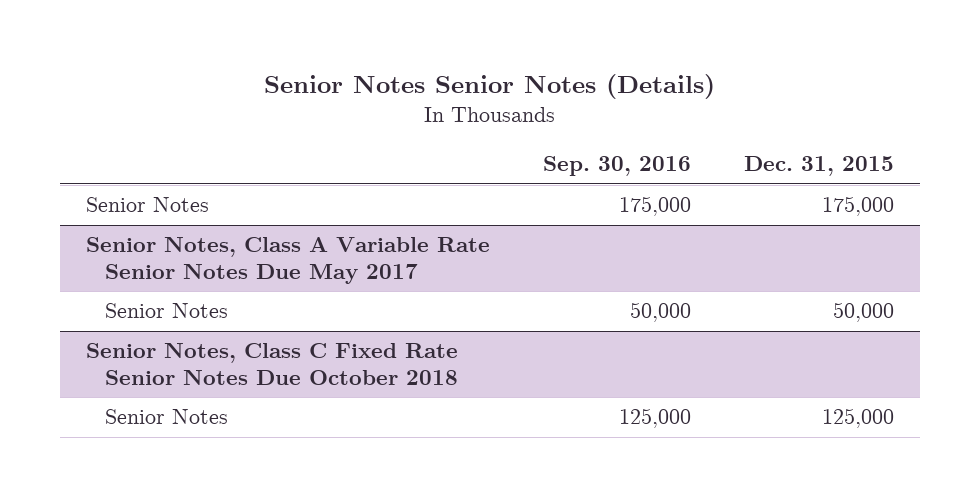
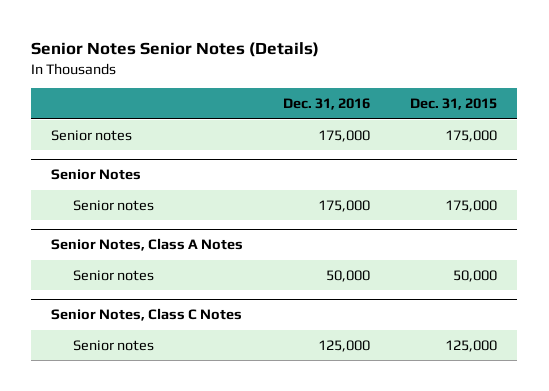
[542,156,691,177] Sep. 30, 2016 -> none
none -> [283,98,371,111] Dec. 31, 2016
[86,237,491,284] Senior Notes, Class A Variable Rate Senior Notes Due May 2017 -> none
[86,343,459,385] Senior Notes, Class C Fixed Rate Senior Notes Due October 2018 -> none
[86,197,210,213] Senior Notes -> [51,129,133,141] Senior notes
none -> [51,169,142,181] Senior Notes
[104,303,228,319] Senior Notes -> [72,199,154,211] Senior notes
[832,302,894,323] 50,000 -> [445,199,498,212] 175,000
none -> [51,238,244,252] Senior Notes, Class A Notes
[104,409,228,425] Senior Notes -> [72,269,154,281] Senior notes
[821,408,894,429] 125,000 -> [453,269,498,282] 50,000
none -> [51,308,243,322] Senior Notes, Class C Notes
none -> [72,339,154,351] Senior notes

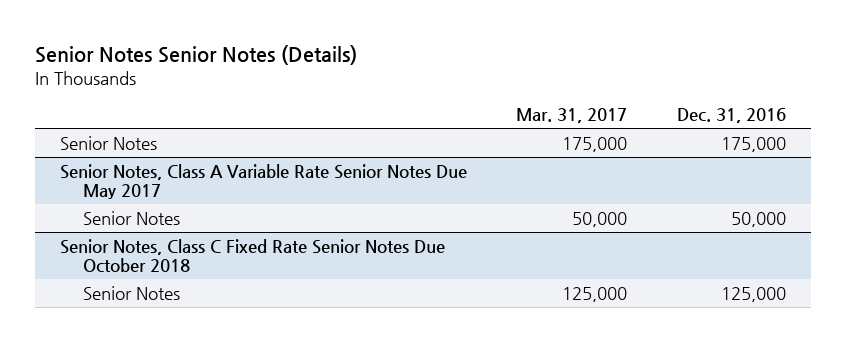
[410,98,498,111] Dec. 31, 2015 -> none
none -> [516,108,628,124] Mar. 31, 2017
[51,169,142,181] Senior Notes -> none
[51,238,244,252] Senior Notes, Class A Notes -> none
[51,308,243,322] Senior Notes, Class C Notes -> none
[72,339,154,351] Senior notes -> none
[51,129,133,141] Senior notes -> [59,135,157,150] Senior Notes
none -> [59,163,467,200] Senior Notes, Class A Variable Rate Senior Notes Due May 2017
[72,199,154,211] Senior notes -> [82,210,180,225] Senior Notes
[318,199,371,212] 175,000 -> [730,211,786,227] 50,000
none -> [59,238,445,274] Senior Notes, Class C Fixed Rate Senior Notes Due October 2018
[72,269,154,281] Senior notes -> [82,285,180,300] Senior Notes
[326,269,371,282] 50,000 -> [720,286,786,302] 125,000

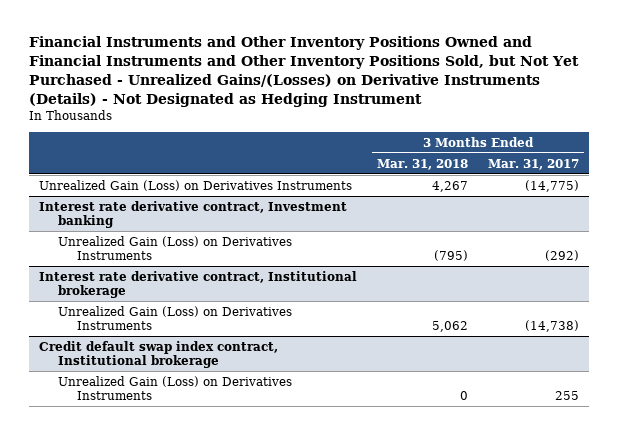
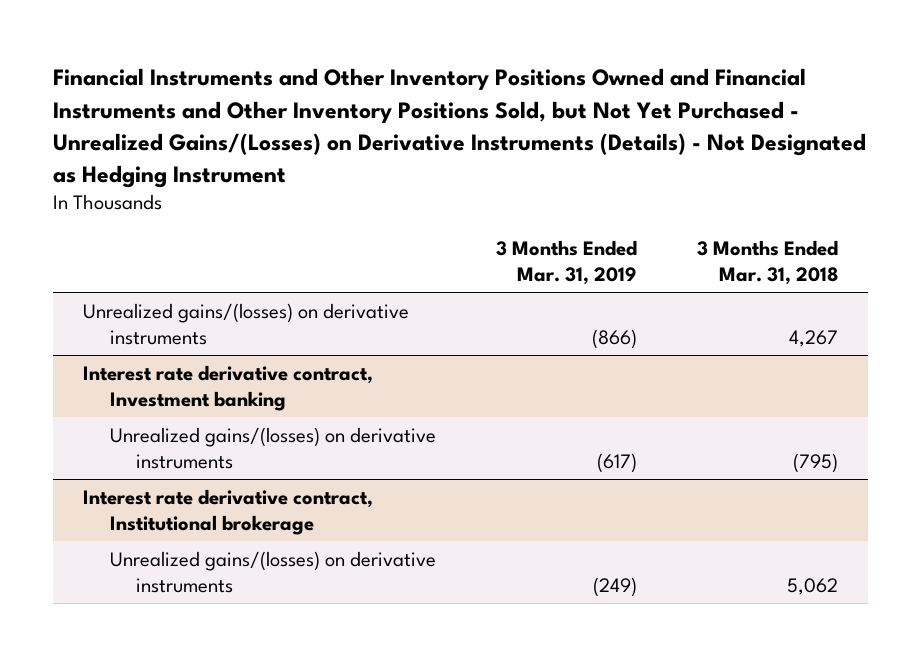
[488,158,580,170] Mar. 31, 2017 -> none
none -> [495,240,637,285] 3 Months Ended Mar. 31, 2019
[38,179,352,191] Unrealized Gain (Loss) on Derivatives Instruments -> [83,303,410,345] Unrealized gains/(losses) on derivative instruments
[57,235,292,261] Unrealized Gain (Loss) on Derivatives Instruments -> [109,427,436,469] Unrealized gains/(losses) on derivative instruments
[38,340,278,369] Credit default swap index contract, Institutional brokerage -> none
[57,375,292,401] Unrealized Gain (Loss) on Derivatives Instruments -> none
[57,305,292,331] Unrealized Gain (Loss) on Derivatives Instruments -> [109,551,436,593] Unrealized gains/(losses) on derivative instruments

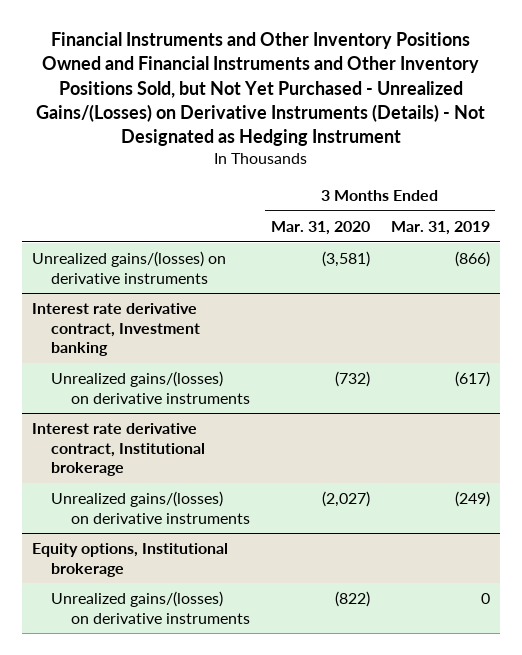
[696,240,838,285] 3 Months Ended Mar. 31, 2018 -> none
none -> [270,220,370,235] Mar. 31, 2020
none -> [32,543,229,577] Equity options, Institutional brokerage
none -> [51,591,250,624] Unrealized gains/(losses) on derivative instruments

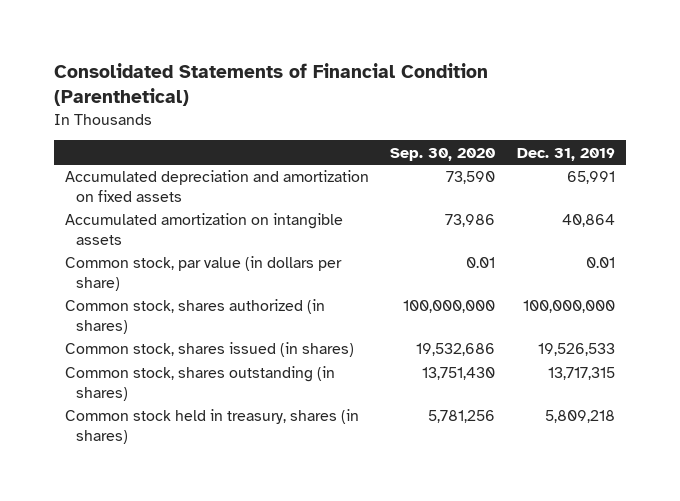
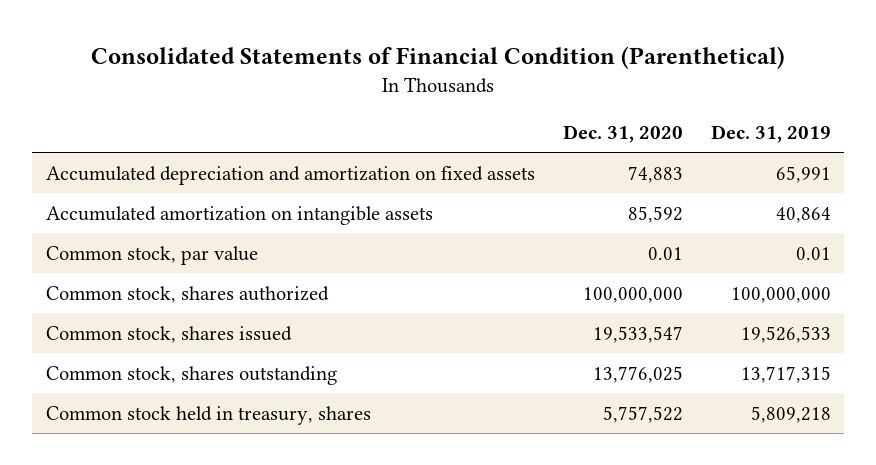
[390,147,496,161] Sep. 30, 2020 -> none
none -> [562,125,683,144] Dec. 31, 2020
[64,256,342,291] Common stock, par value (in dollars per share) -> [45,245,258,265] Common stock, par value
[64,299,325,334] Common stock, shares authorized (in shares) -> [45,285,329,303] Common stock, shares authorized
[64,342,354,358] Common stock, shares issued (in shares) -> [45,325,292,343] Common stock, shares issued
[64,366,335,401] Common stock, shares outstanding (in shares) -> [45,365,337,385] Common stock, shares outstanding
[64,409,359,444] Common stock held in treasury, shares (in shares) -> [45,405,371,425] Common stock held in treasury, shares

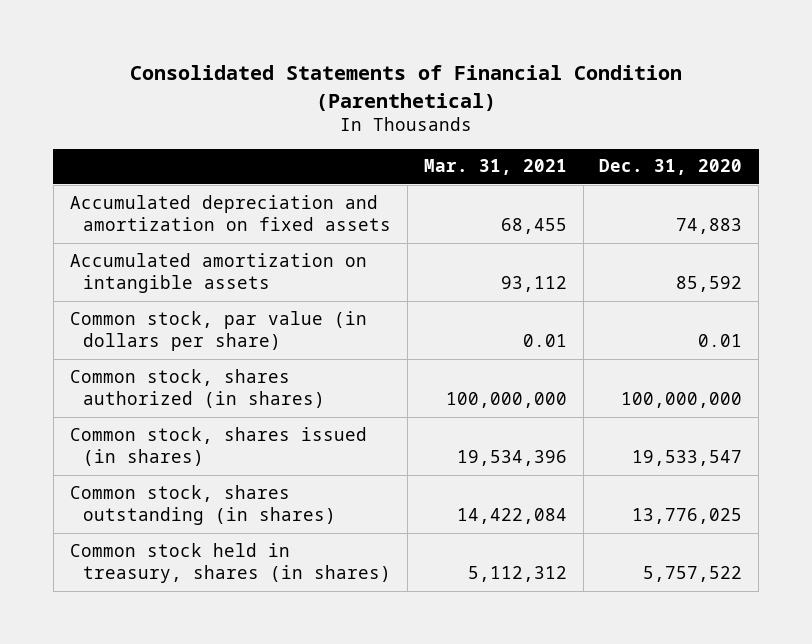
[710,125,831,144] Dec. 31, 2019 -> none
none -> [423,159,567,176] Mar. 31, 2021
[45,245,258,265] Common stock, par value -> [69,310,367,352] Common stock, par value (in dollars per share)
[45,285,329,303] Common stock, shares authorized -> [69,368,325,409] Common stock, shares authorized (in shares)
[45,325,292,343] Common stock, shares issued -> [69,426,367,467] Common stock, shares issued (in shares)
[45,365,337,385] Common stock, shares outstanding -> [69,484,336,526] Common stock, shares outstanding (in shares)
[45,405,371,425] Common stock held in treasury, shares -> [69,542,391,584] Common stock held in treasury, shares (in shares)

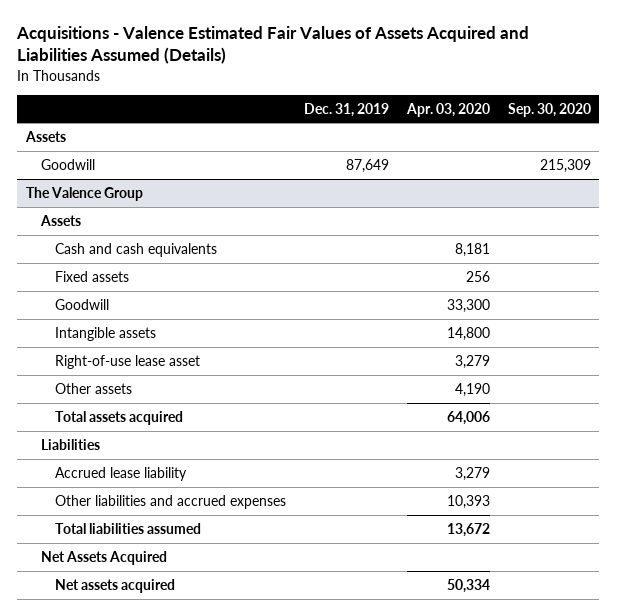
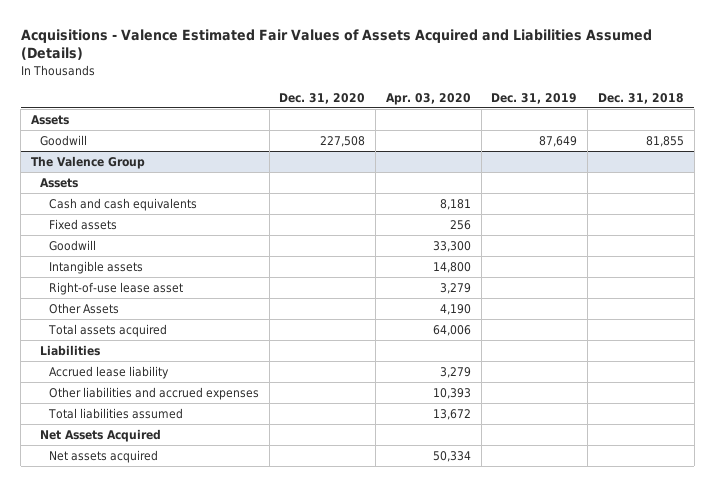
[507,102,591,117] Sep. 30, 2020 -> none
none -> [279,92,366,104] Dec. 31, 2020
none -> [598,92,685,104] Dec. 31, 2018
[54,382,132,394] Other assets -> [48,302,119,314] Other Assets

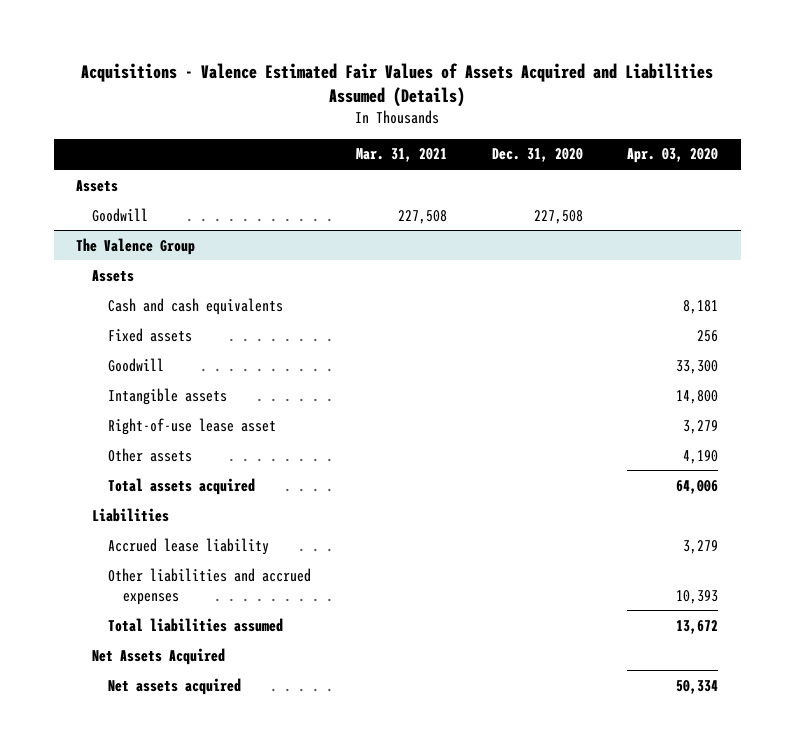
[491,92,578,104] Dec. 31, 2019 -> none
[598,92,685,104] Dec. 31, 2018 -> none
none -> [355,148,447,163] Mar. 31, 2021
[48,302,119,314] Other Assets -> [107,447,192,462] Other assets

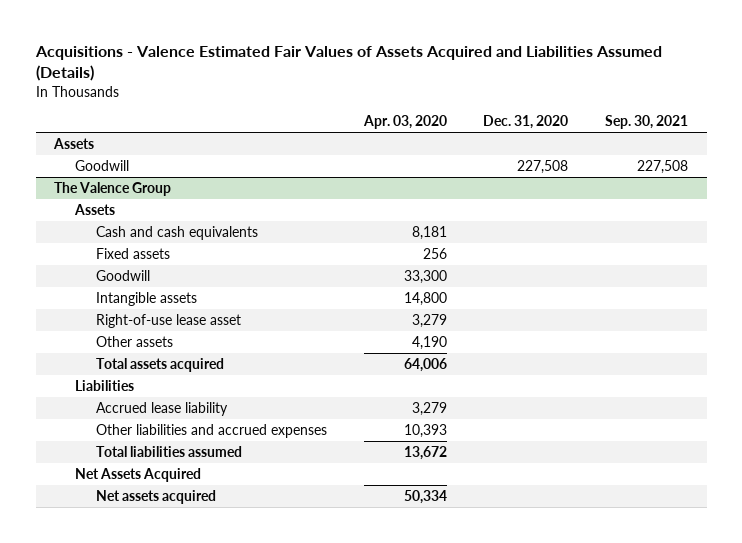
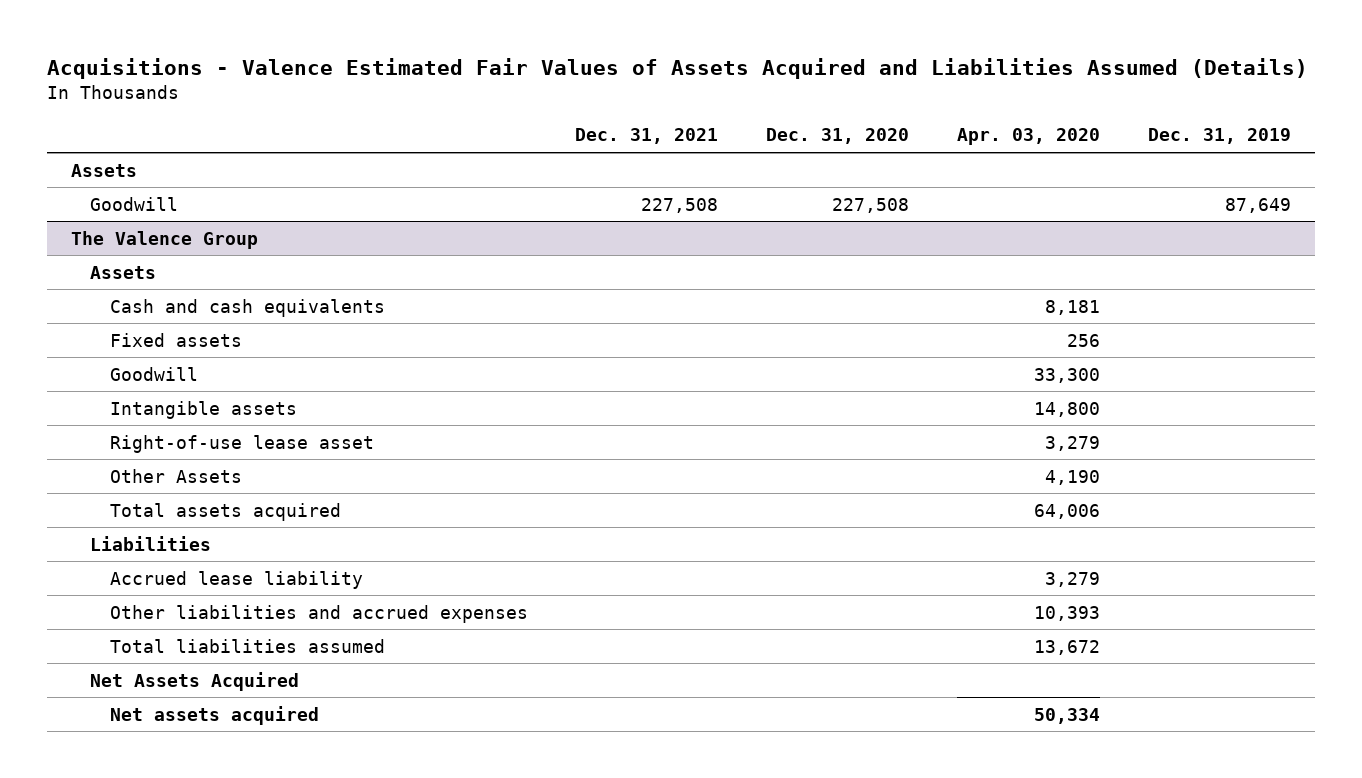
[605,115,689,130] Sep. 30, 2021 -> none
none -> [575,128,719,145] Dec. 31, 2021
none -> [1148,128,1292,145] Dec. 31, 2019
[96,335,174,347] Other assets -> [109,468,242,483] Other Assets

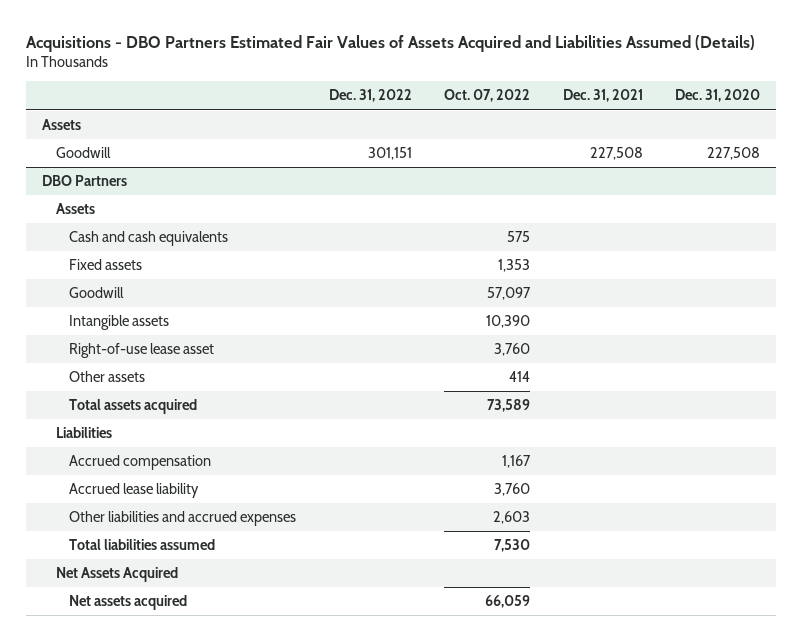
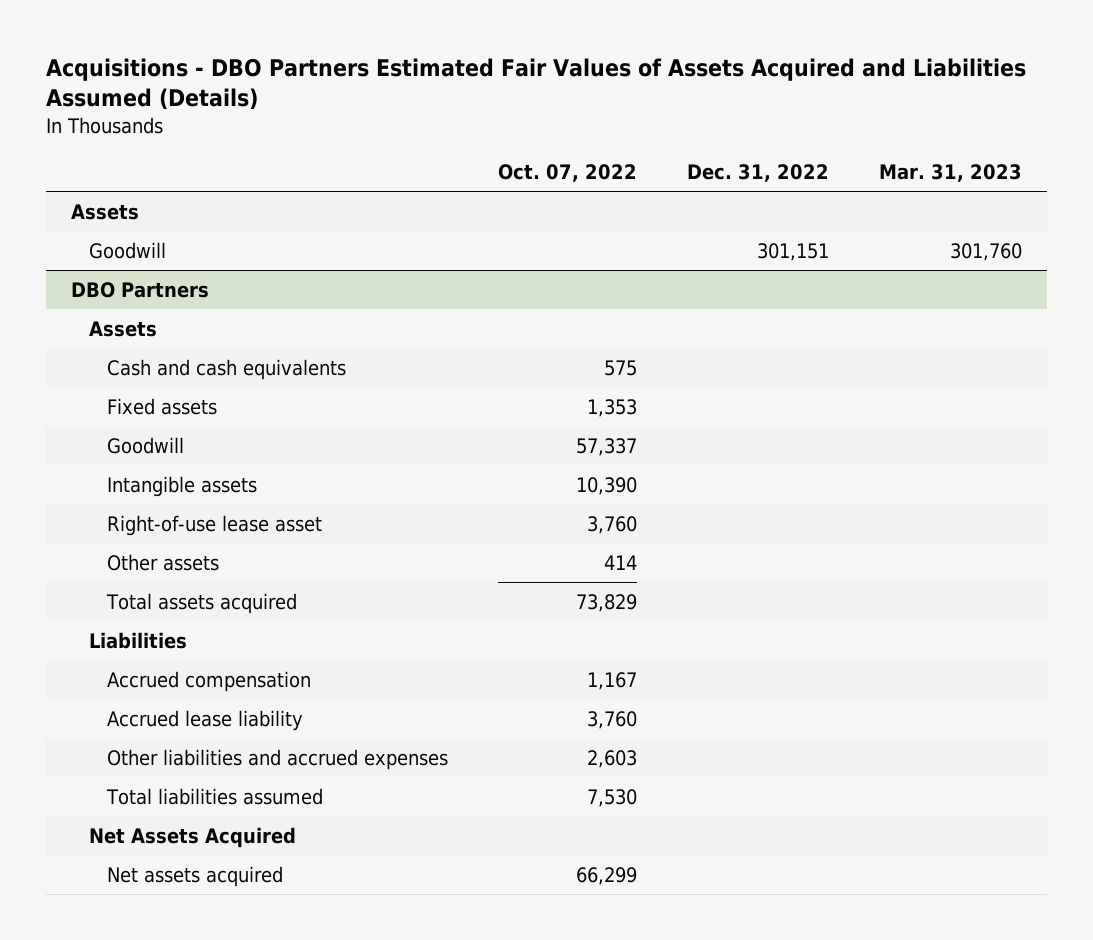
[562,89,643,103] Dec. 31, 2021 -> none
[675,89,761,103] Dec. 31, 2020 -> none
none -> [878,163,1022,182] Mar. 31, 2023
[487,287,532,301] 57,097 -> [575,437,637,456] 57,337
[487,399,531,413] 73,589 -> [575,593,637,612] 73,829
[485,595,531,609] 66,059 -> [575,866,637,885] 66,299

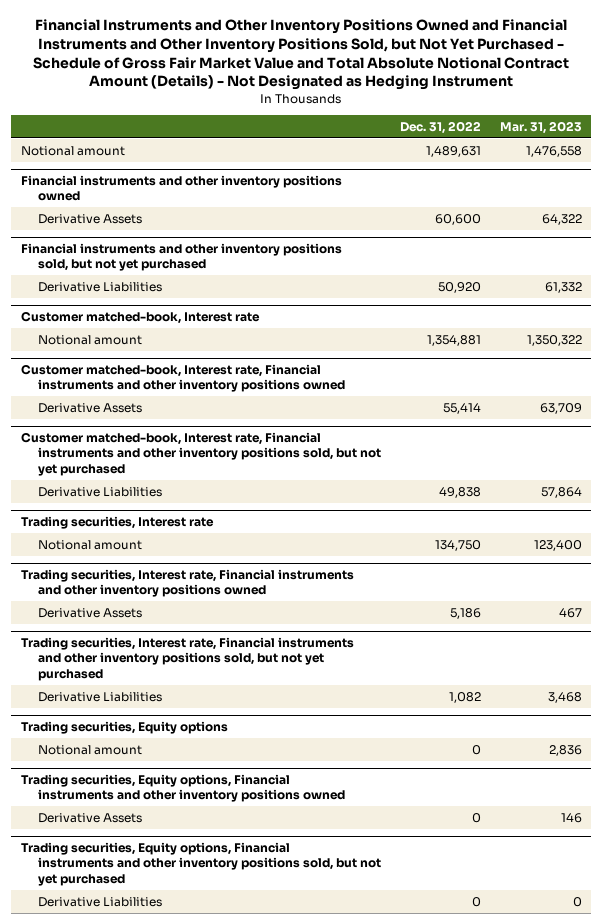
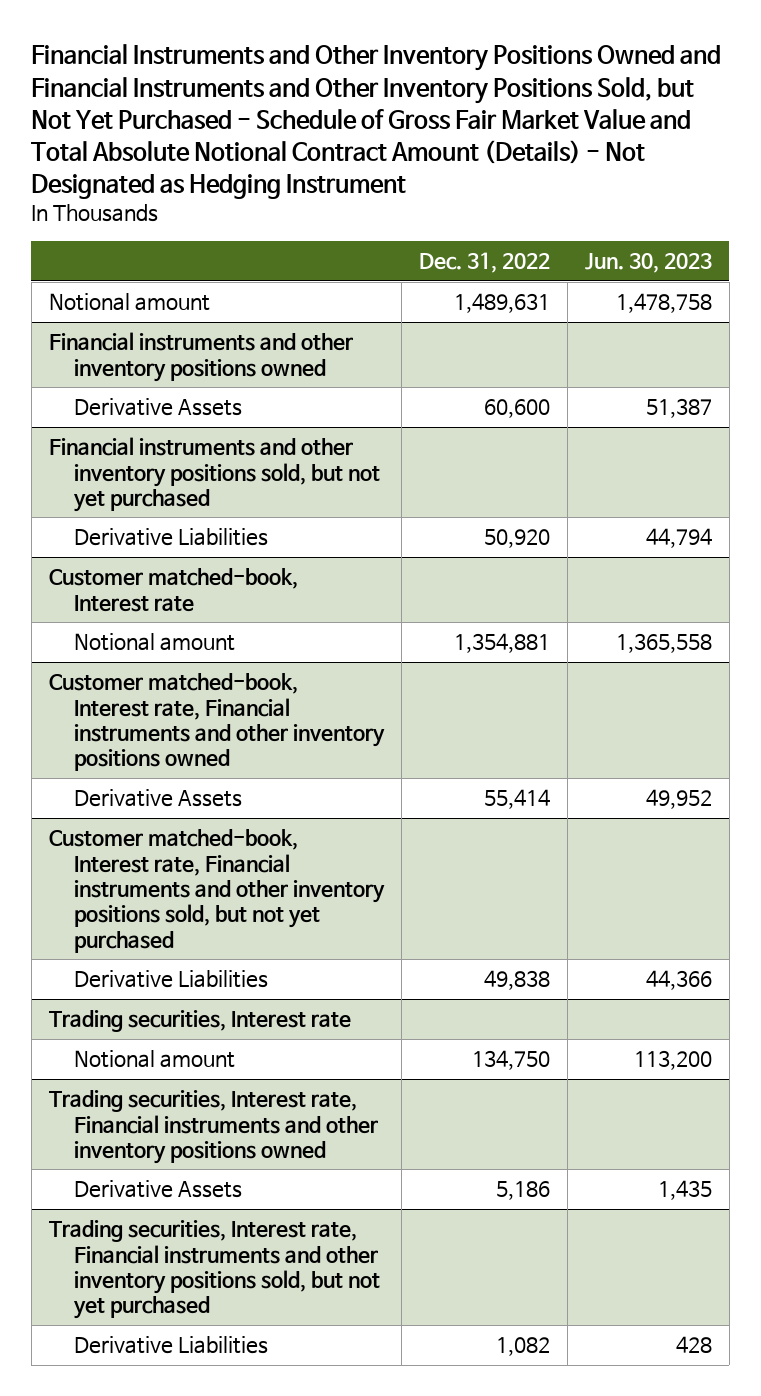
[499,120,582,134] Mar. 31, 2023 -> none
none -> [584,253,712,274] Jun. 30, 2023
[20,721,228,735] Trading securities, Equity options -> none
[38,744,143,755] Notional amount -> none
[20,774,346,803] Trading securities, Equity options, Financial instruments and other inventory positions owned -> none
[38,812,143,823] Derivative Assets -> none
[20,842,382,886] Trading securities, Equity options, Financial instruments and other inventory positions sold, but not yet purchased -> none
[38,896,163,907] Derivative Liabilities -> none

